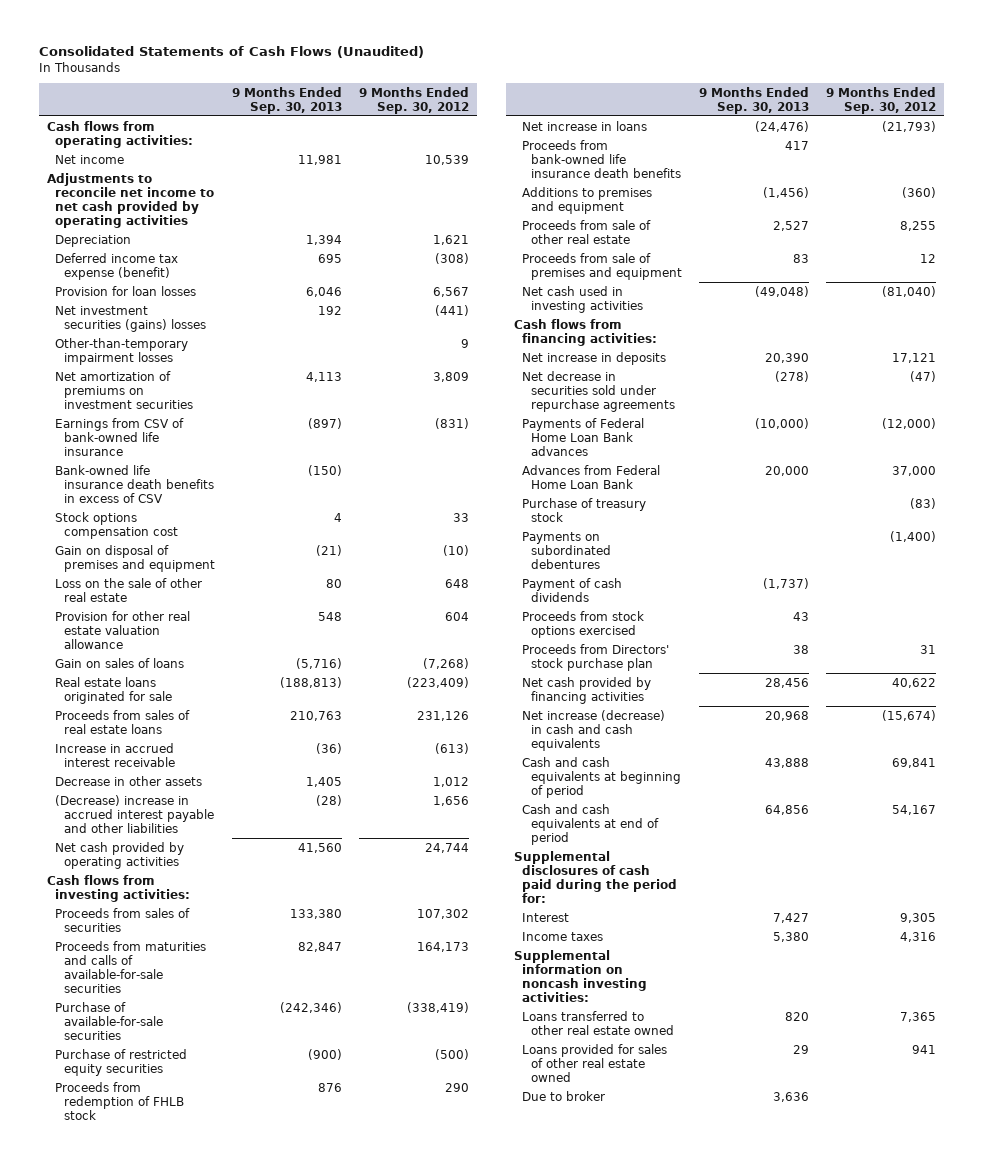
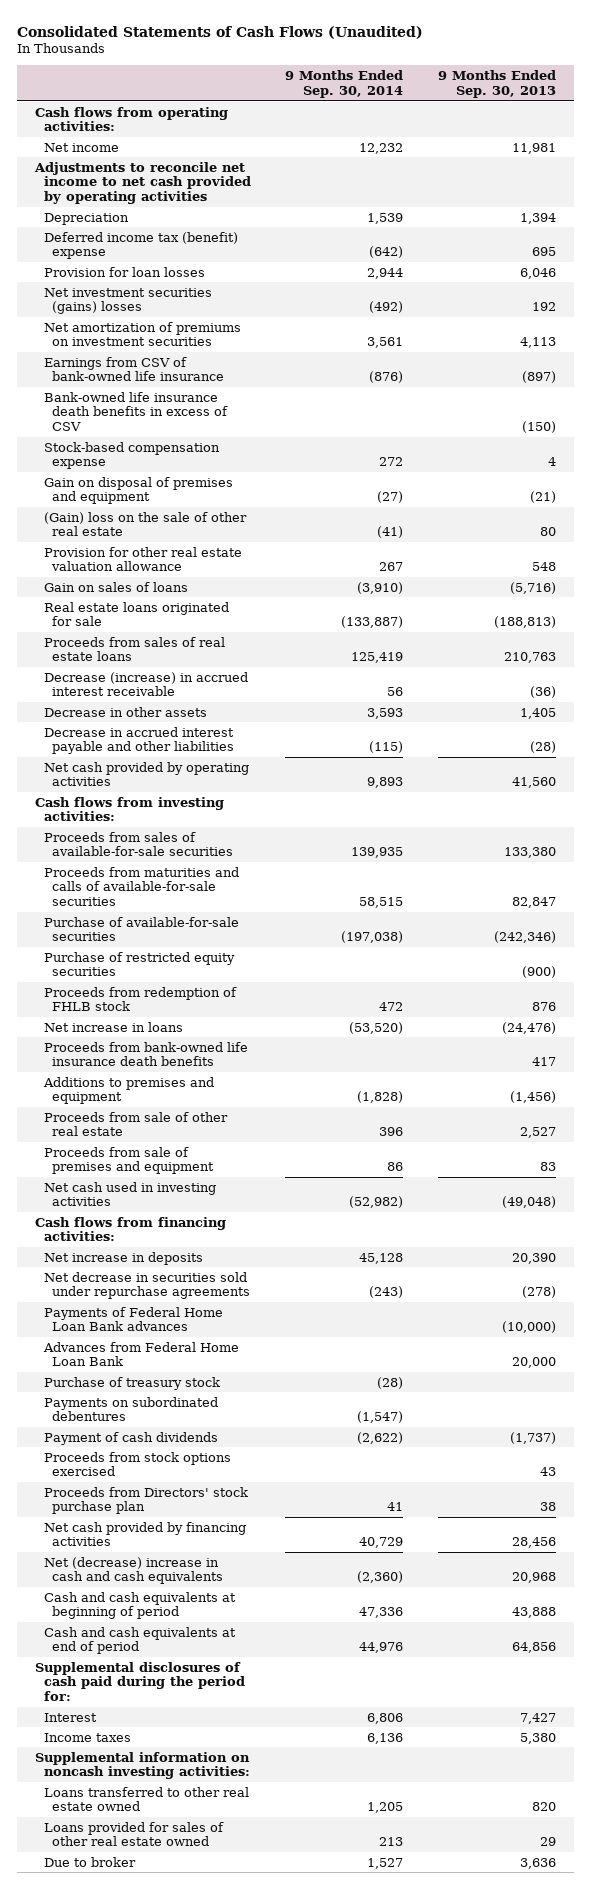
[358,86,469,114] 9 Months Ended Sep. 30, 2012 -> none
none -> [285,70,404,98] 9 Months Ended Sep. 30, 2014
[55,252,179,280] Deferred income tax expense (benefit) -> [43,231,238,260] Deferred income tax (benefit) expense
[55,337,189,365] Other-than-temporary impairment losses -> none
[55,511,178,539] Stock options compensation cost -> [43,441,220,470] Stock-based compensation expense
[55,577,203,602] Loss on the sale of other real estate -> [43,511,247,537] (Gain) loss on the sale of other real estate
[55,742,175,767] Increase in accrued interest receivable -> [43,671,248,697] Decrease (increase) in accrued interest receivable
[55,794,214,833] (Decrease) increase in accrued interest payable and other liabilities -> [43,726,235,755] Decrease in accrued interest payable and other liabilities
[55,907,191,932] Proceeds from sales of securities -> [43,831,234,857] Proceeds from sales of available-for-sale securities
[522,709,666,751] Net increase (decrease) in cash and cash equivalents -> [43,1556,224,1585] Net (decrease) increase in cash and cash equivalents

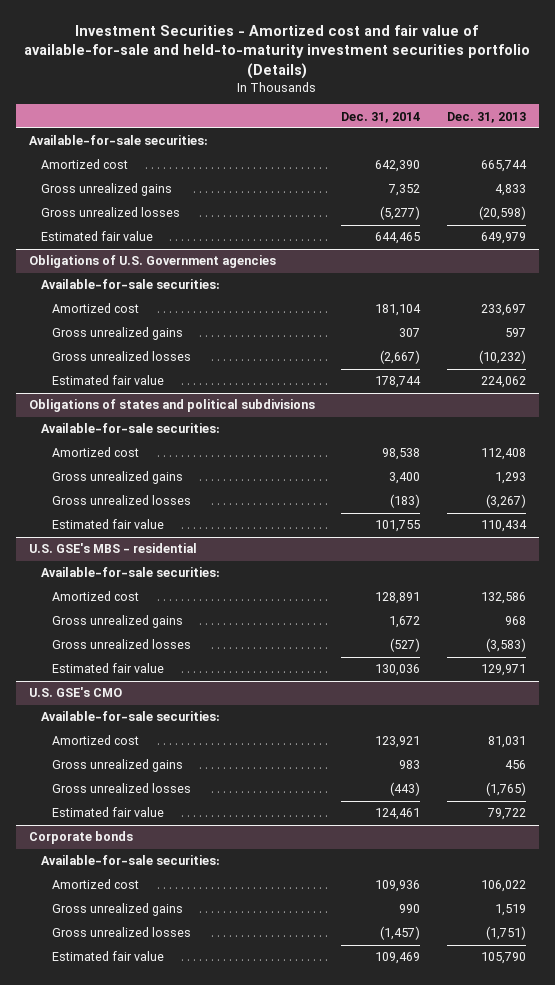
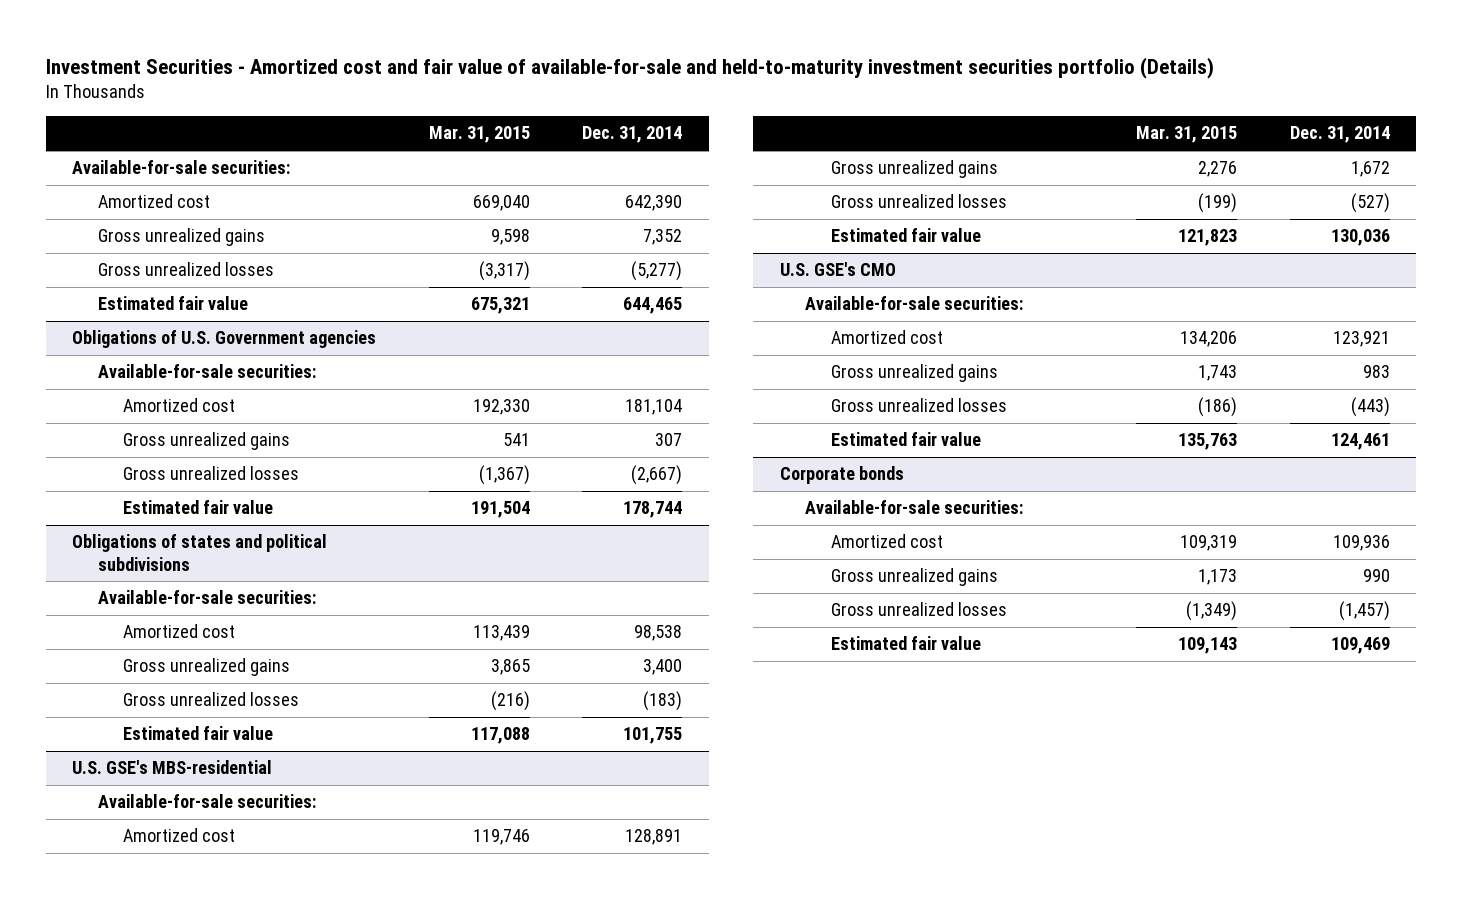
[446,111,526,123] Dec. 31, 2013 -> none
none -> [428,126,530,144] Mar. 31, 2015
[29,543,198,554] U.S. GSE's MBS - residential -> [72,760,273,775] U.S. GSE's MBS-residential

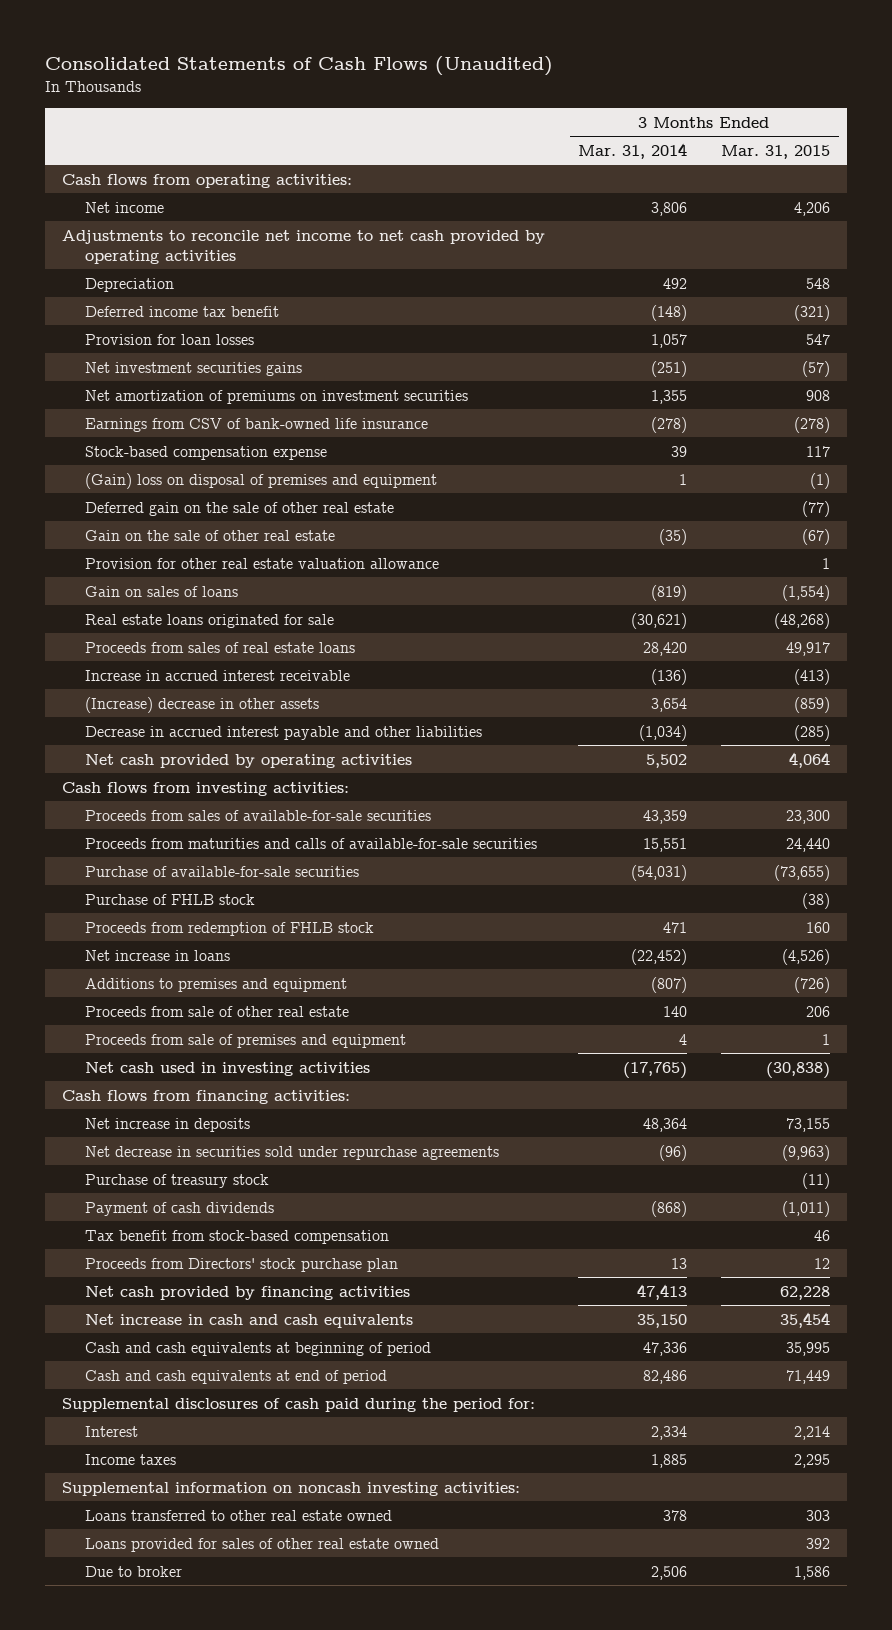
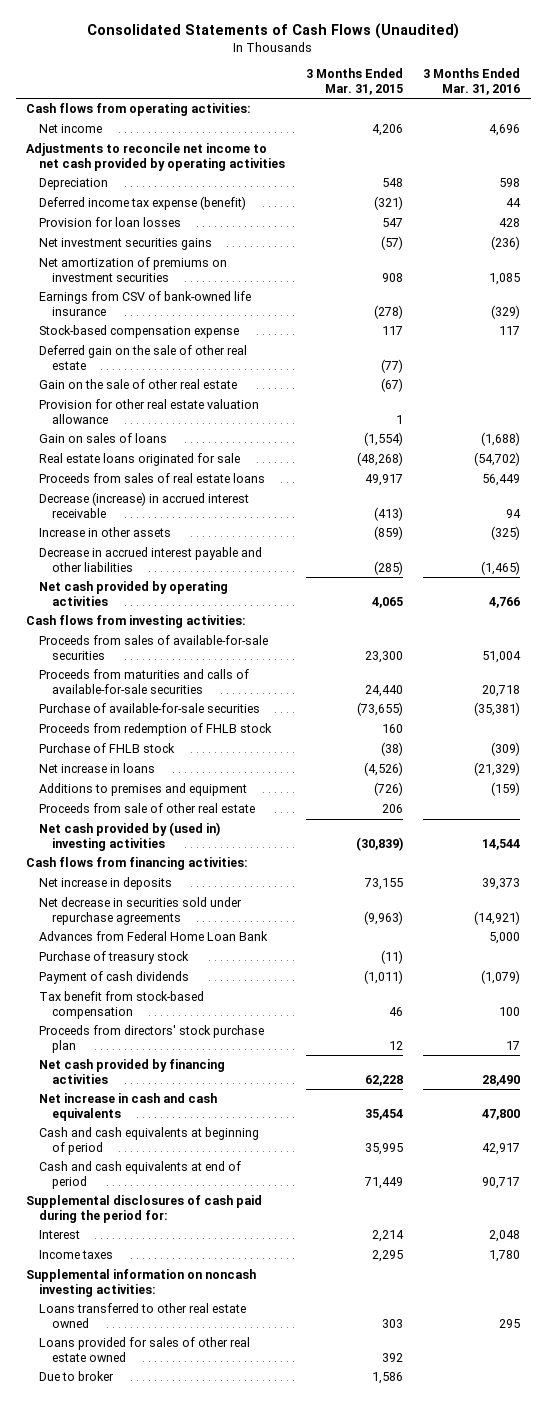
[578,142,688,159] Mar. 31, 2014 -> none
none -> [423,68,521,95] 3 Months Ended Mar. 31, 2016
[85,305,280,317] Deferred income tax benefit -> [38,196,246,211] Deferred income tax expense (benefit)
[85,472,438,489] (Gain) loss on disposal of premises and equipment -> none
[85,669,351,681] Increase in accrued interest receivable -> [38,492,249,518] Decrease (increase) in accrued interest receivable
[85,696,320,713] (Increase) decrease in other assets -> [38,527,171,538] Increase in other assets
[789,751,831,768] 4,064 -> [371,596,403,608] 4,065
[85,893,256,905] Purchase of FHLB stock -> [38,743,175,754] Purchase of FHLB stock
[85,1033,407,1048] Proceeds from sale of premises and equipment -> none
[85,1061,371,1076] Net cash used in investing activities -> [38,822,220,851] Net cash provided by (used in) investing activities
[766,1061,831,1079] (30,838) -> [355,836,403,851] (30,839)
none -> [38,931,268,942] Advances from Federal Home Loan Bank
[85,1257,399,1272] Proceeds from Directors' stock purchase plan -> [38,1025,264,1053] Proceeds from directors' stock purchase plan

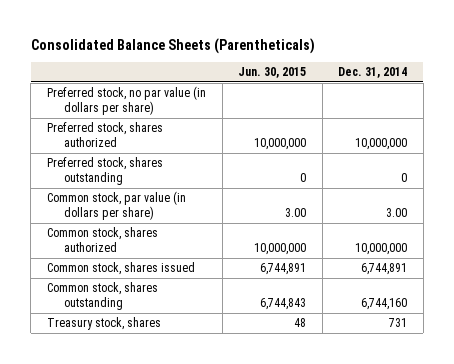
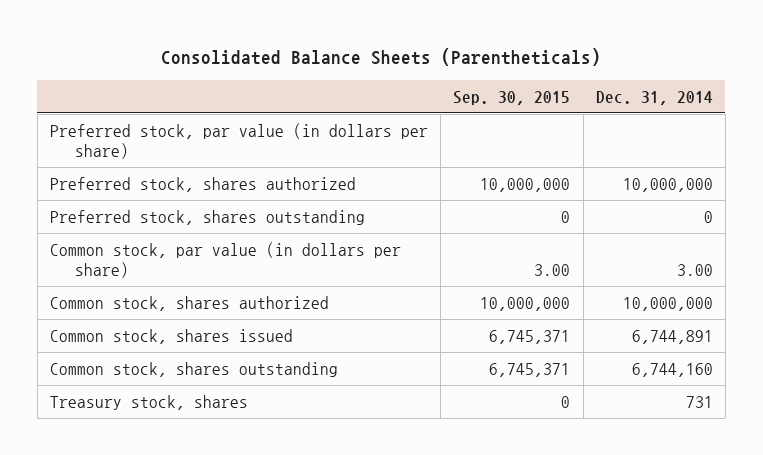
[238,67,307,79] Jun. 30, 2015 -> none
none -> [453,90,571,105] Sep. 30, 2015
[46,86,206,116] Preferred stock, no par value (in dollars per share) -> [49,122,428,160] Preferred stock, par value (in dollars per share)

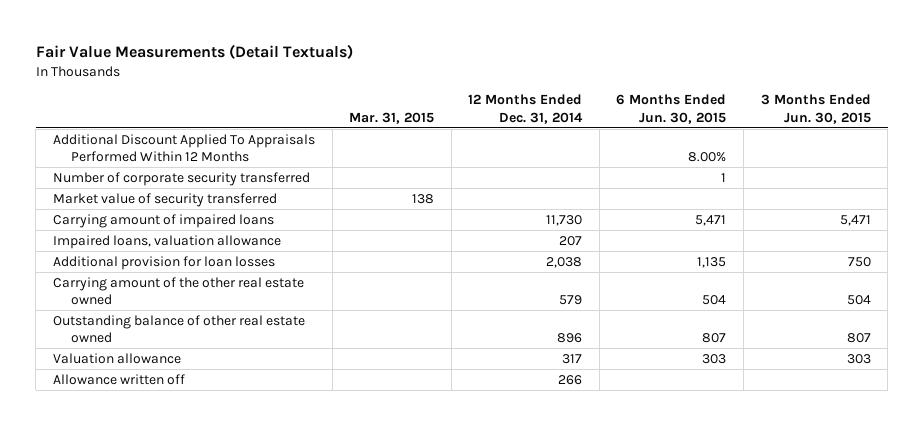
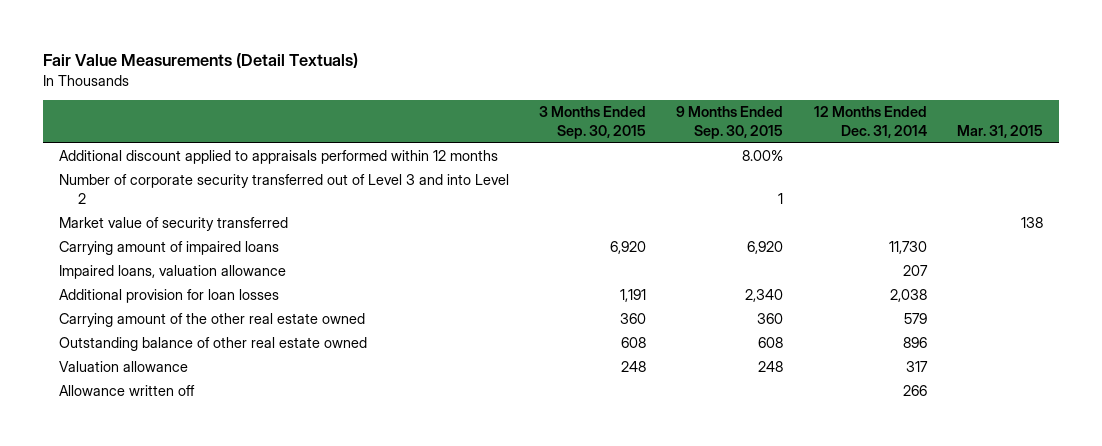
[616,94,727,124] 6 Months Ended Jun. 30, 2015 -> none
[760,94,871,124] 3 Months Ended Jun. 30, 2015 -> none
none -> [539,106,647,140] 3 Months Ended Sep. 30, 2015
none -> [676,106,784,140] 9 Months Ended Sep. 30, 2015
[53,171,311,186] Number of corporate security transferred -> none
[53,133,316,162] Additional Discount Applied To Appraisals Performed Within 12 Months -> [58,150,498,165] Additional discount applied to appraisals performed within 12 months
none -> [58,174,509,204] Number of corporate security transferred out of Level 3 and into Level 2

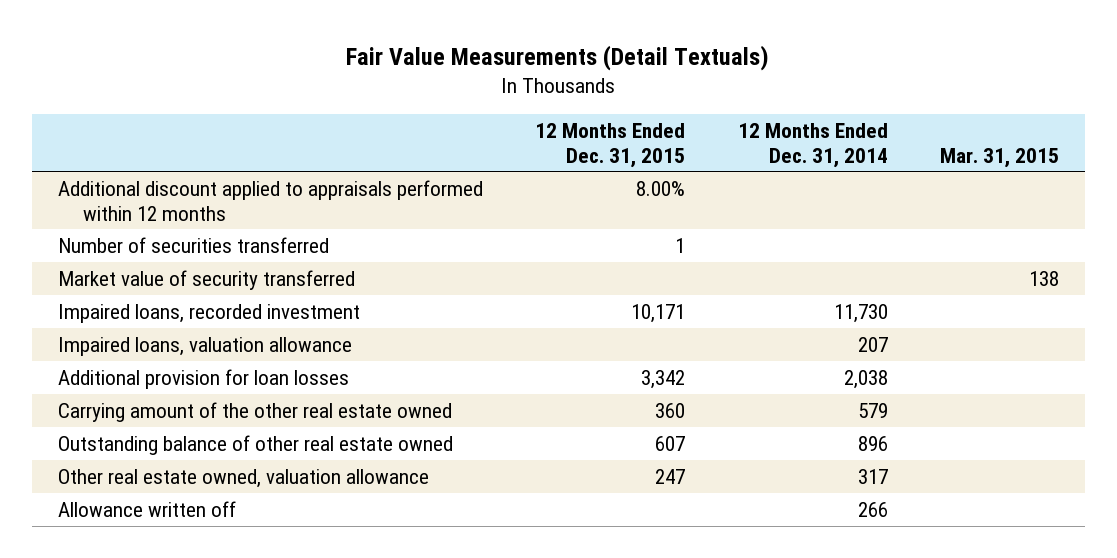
[539,106,647,140] 3 Months Ended Sep. 30, 2015 -> none
[676,106,784,140] 9 Months Ended Sep. 30, 2015 -> none
none -> [535,122,686,168] 12 Months Ended Dec. 31, 2015
[58,174,509,204] Number of corporate security transferred out of Level 3 and into Level 2 -> [58,236,330,253] Number of securities transferred
[58,241,279,256] Carrying amount of impaired loans -> [58,303,361,323] Impaired loans, recorded investment
[58,361,188,373] Valuation allowance -> [58,468,430,488] Other real estate owned, valuation allowance

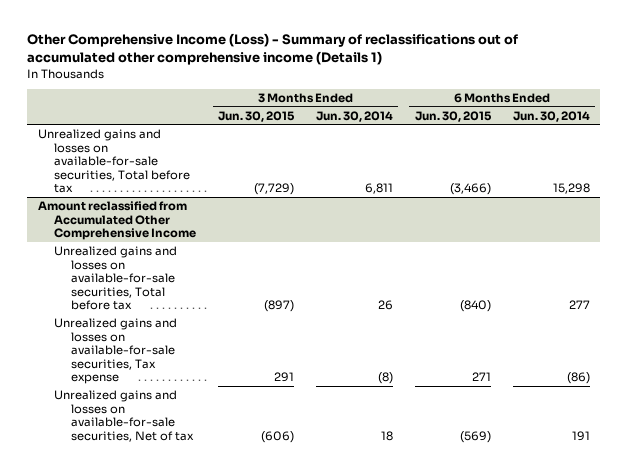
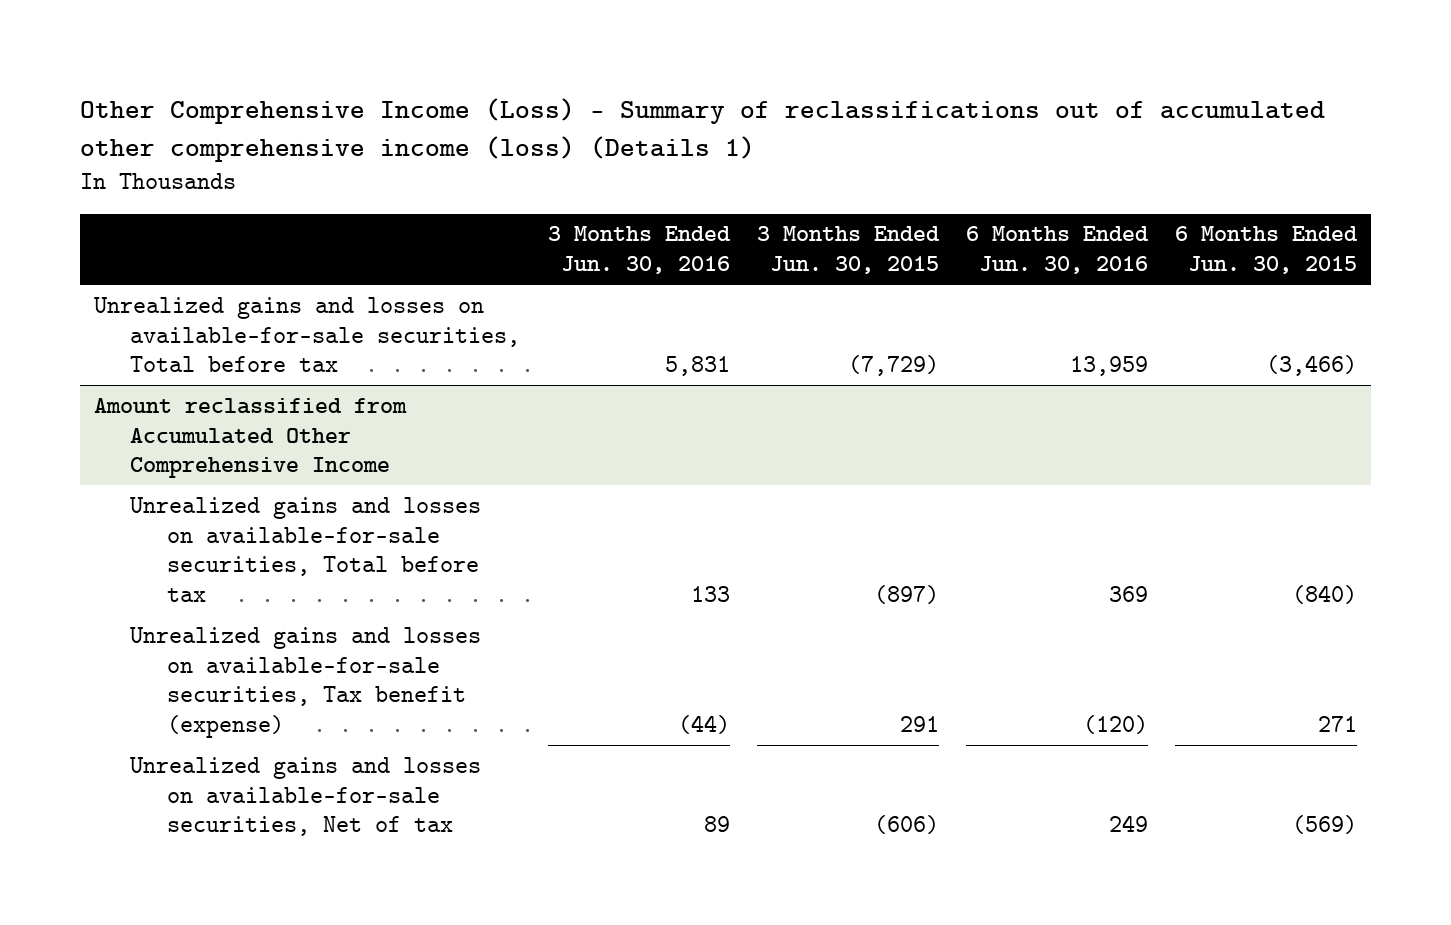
[26,33,518,66] Other Comprehensive Income (Loss) - Summary of reclassifications out of accumulated other comprehensive income (Details 1) -> [80,98,1326,163] Other Comprehensive Income (Loss) - Summary of reclassifications out of accumulated other comprehensive income (loss) (Details 1)
[315,110,393,122] Jun. 30, 2014 -> none
[512,110,590,122] Jun. 30, 2014 -> none
none -> [547,226,731,275] 3 Months Ended Jun. 30, 2016
none -> [965,226,1149,275] 6 Months Ended Jun. 30, 2016
[54,317,178,385] Unrealized gains and losses on available-for-sale securities, Tax expense -> [130,626,482,738] Unrealized gains and losses on available-for-sale securities, Tax benefit (expense)

